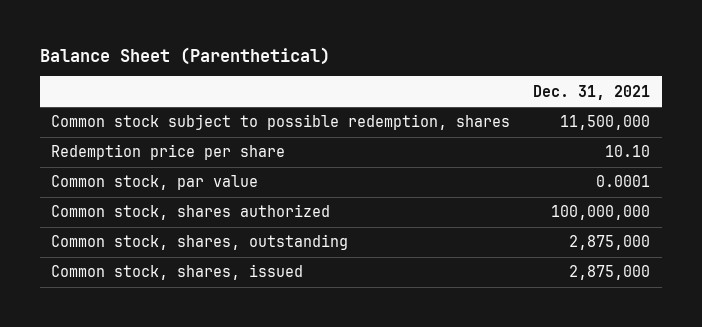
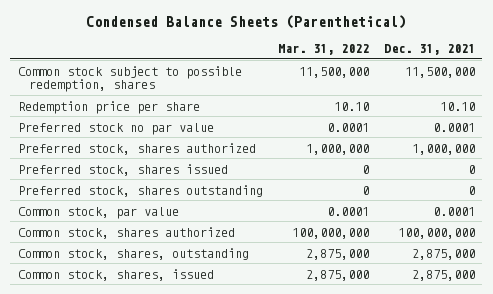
[39,47,330,66] Balance Sheet (Parenthetical) -> [86,14,407,29] Condensed Balance Sheets (Parenthetical)
none -> [277,43,369,55] Mar. 31, 2022
none -> [17,122,214,135] Preferred stock no par value
none -> [17,142,256,155] Preferred stock, shares authorized
none -> [17,163,228,176] Preferred stock, shares issued
none -> [17,184,263,197] Preferred stock, shares outstanding

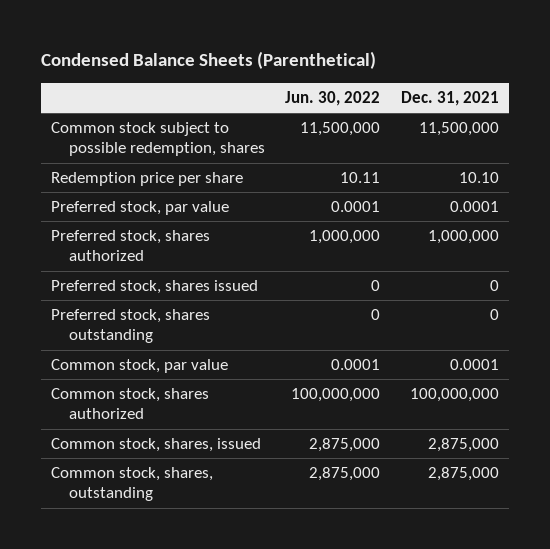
[277,43,369,55] Mar. 31, 2022 -> none
none -> [285,90,381,106] Jun. 30, 2022
[17,122,214,135] Preferred stock no par value -> [51,201,230,216] Preferred stock, par value
[17,247,249,260] Common stock, shares, outstanding -> [51,467,214,502] Common stock, shares, outstanding

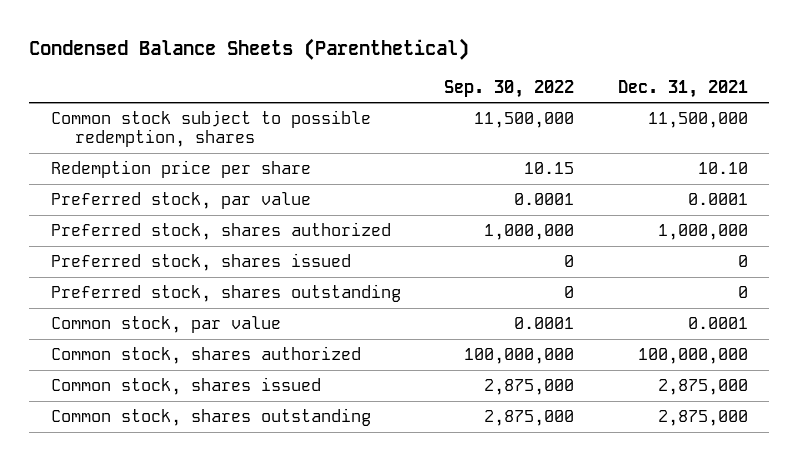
[285,90,381,106] Jun. 30, 2022 -> none
none -> [444,79,575,98] Sep. 30, 2022
[51,438,262,453] Common stock, shares, issued -> [50,377,321,396] Common stock, shares issued
[51,467,214,502] Common stock, shares, outstanding -> [50,408,371,427] Common stock, shares outstanding

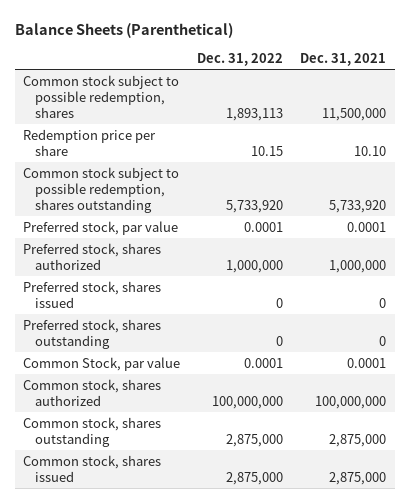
[29,37,470,60] Condensed Balance Sheets (Parenthetical) -> [14,22,233,38] Balance Sheets (Parenthetical)
[444,79,575,98] Sep. 30, 2022 -> none
none -> [197,53,284,67] Dec. 31, 2022
none -> [23,166,180,214] Common stock subject to possible redemption, shares outstanding
[50,316,281,334] Common stock, par value -> [23,356,181,371] Common Stock, par value
[50,377,321,396] Common stock, shares issued -> [23,454,162,482] Common stock, shares issued

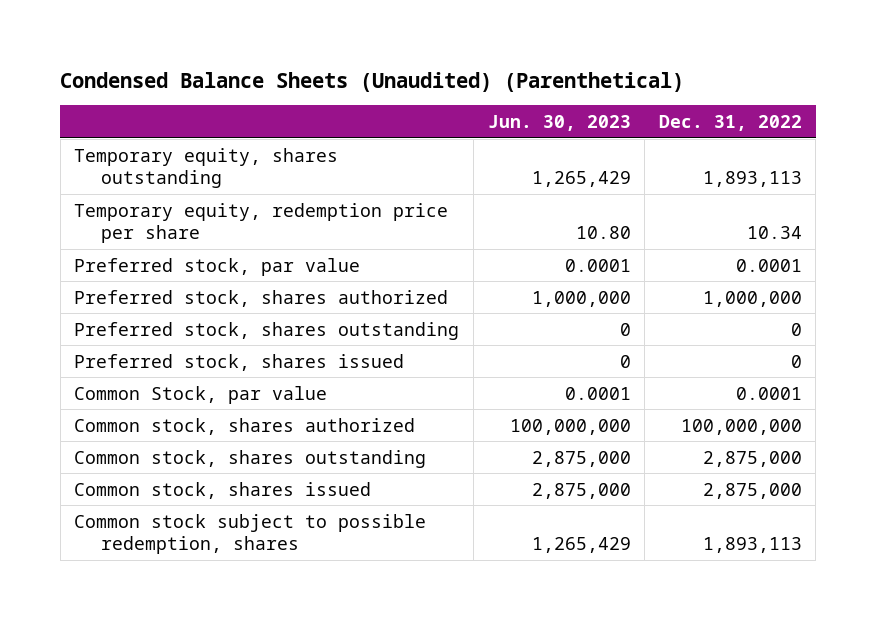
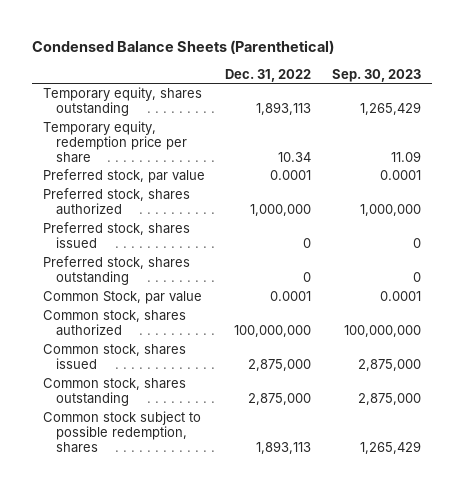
[60,71,685,92] Condensed Balance Sheets (Unaudited) (Parenthetical) -> [32,40,335,55] Condensed Balance Sheets (Parenthetical)
[487,115,631,132] Jun. 30, 2023 -> none
none -> [332,68,422,82] Sep. 30, 2023
[74,321,460,340] Preferred stock, shares outstanding -> [42,255,190,285] Preferred stock, shares outstanding
[74,449,427,468] Common stock, shares outstanding -> [42,377,186,406] Common stock, shares outstanding

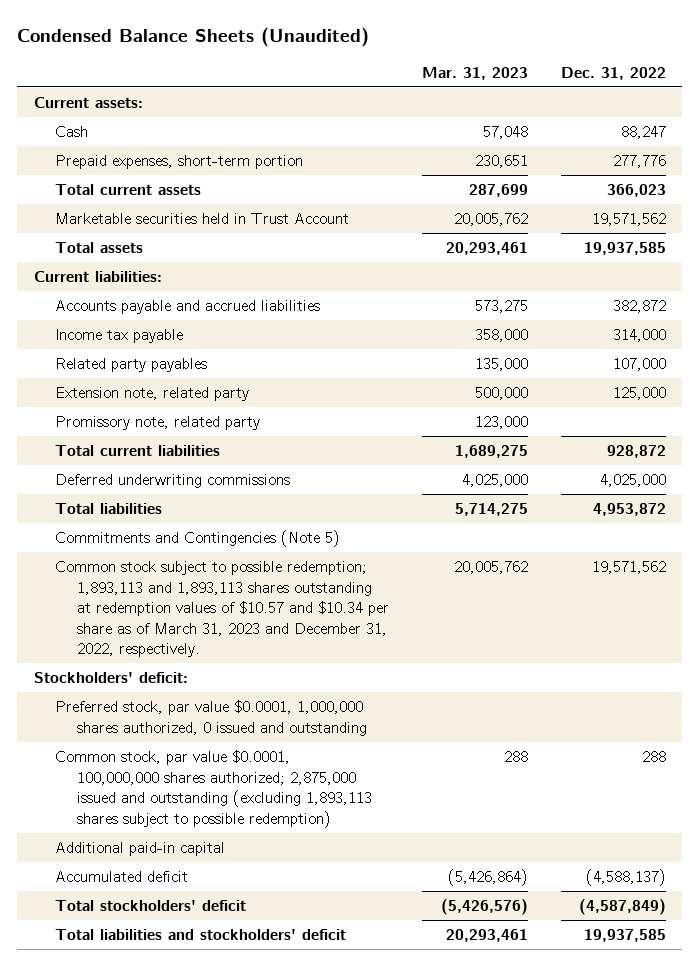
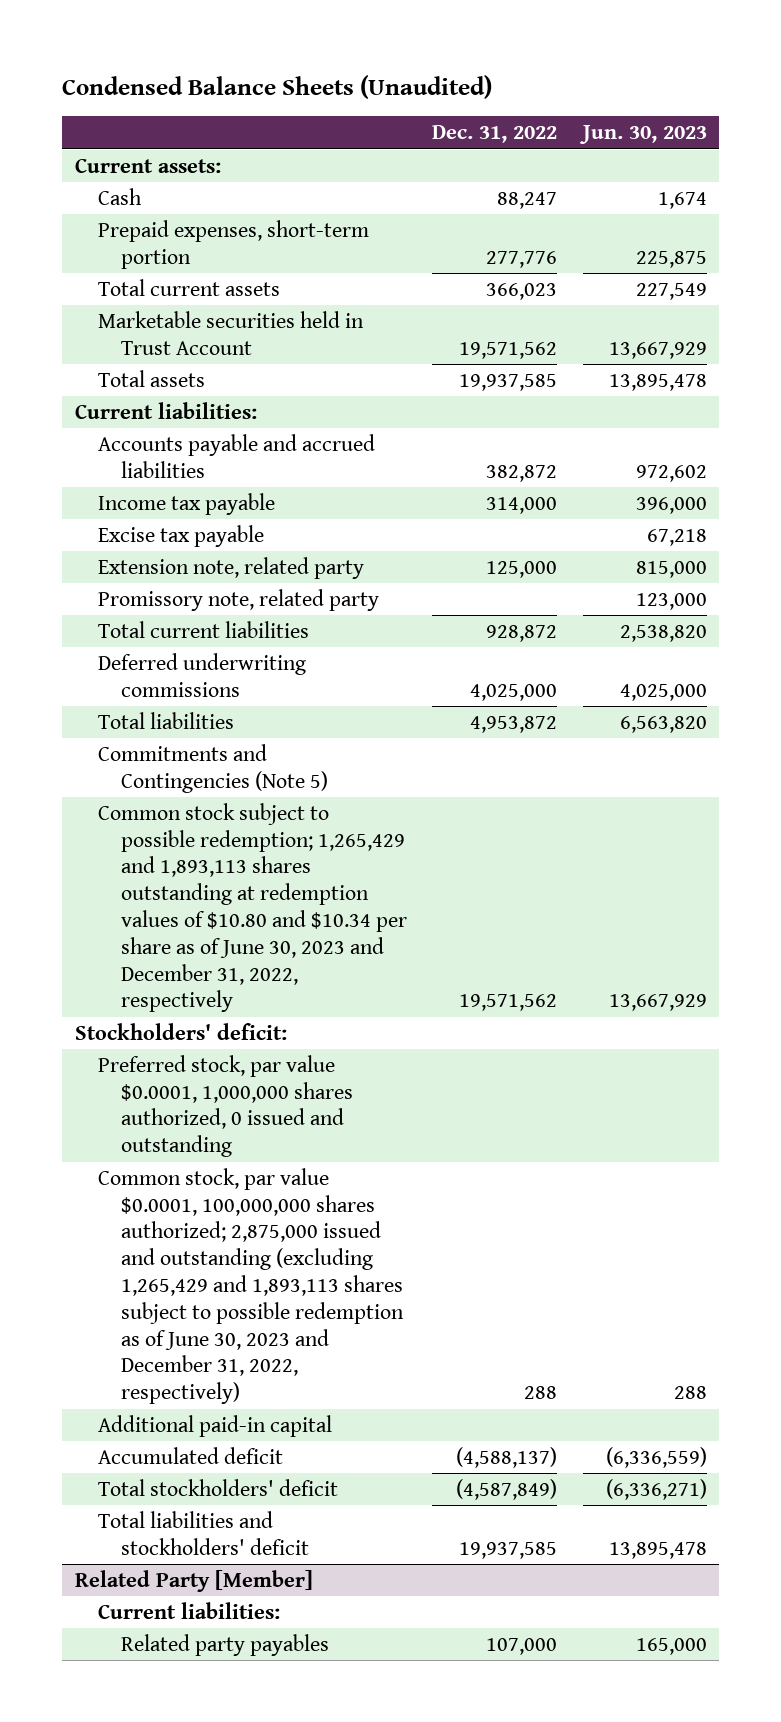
[421,66,528,80] Mar. 31, 2023 -> none
none -> [578,125,707,145] Jun. 30, 2023
[55,358,208,373] Related party payables -> none
none -> [97,524,264,547] Excise tax payable
[55,561,389,658] Common stock subject to possible redemption; 1,893,113 and 1,893,113 shares outstanding at redemption values of $10.57 and $10.34 per share as of March 31, 2023 and December 31, 2022, respectively. -> [97,802,407,1013] Common stock subject to possible redemption; 1,265,429 and 1,893,113 shares outstanding at redemption values of $10.80 and $10.34 per share as of June 30, 2023 and December 31, 2022, respectively
[55,750,372,828] Common stock, par value $0.0001, 100,000,000 shares authorized; 2,875,000 issued and outstanding (excluding 1,893,113 shares subject to possible redemption) -> [97,1167,404,1405] Common stock, par value $0.0001, 100,000,000 shares authorized; 2,875,000 issued and outstanding (excluding 1,265,429 and 1,893,113 shares subject to possible redemption as of June 30, 2023 and December 31, 2022, respectively)
none -> [74,1569,313,1592] Related Party [Member]
none -> [97,1601,280,1619] Current liabilities:
none -> [120,1633,329,1656] Related party payables

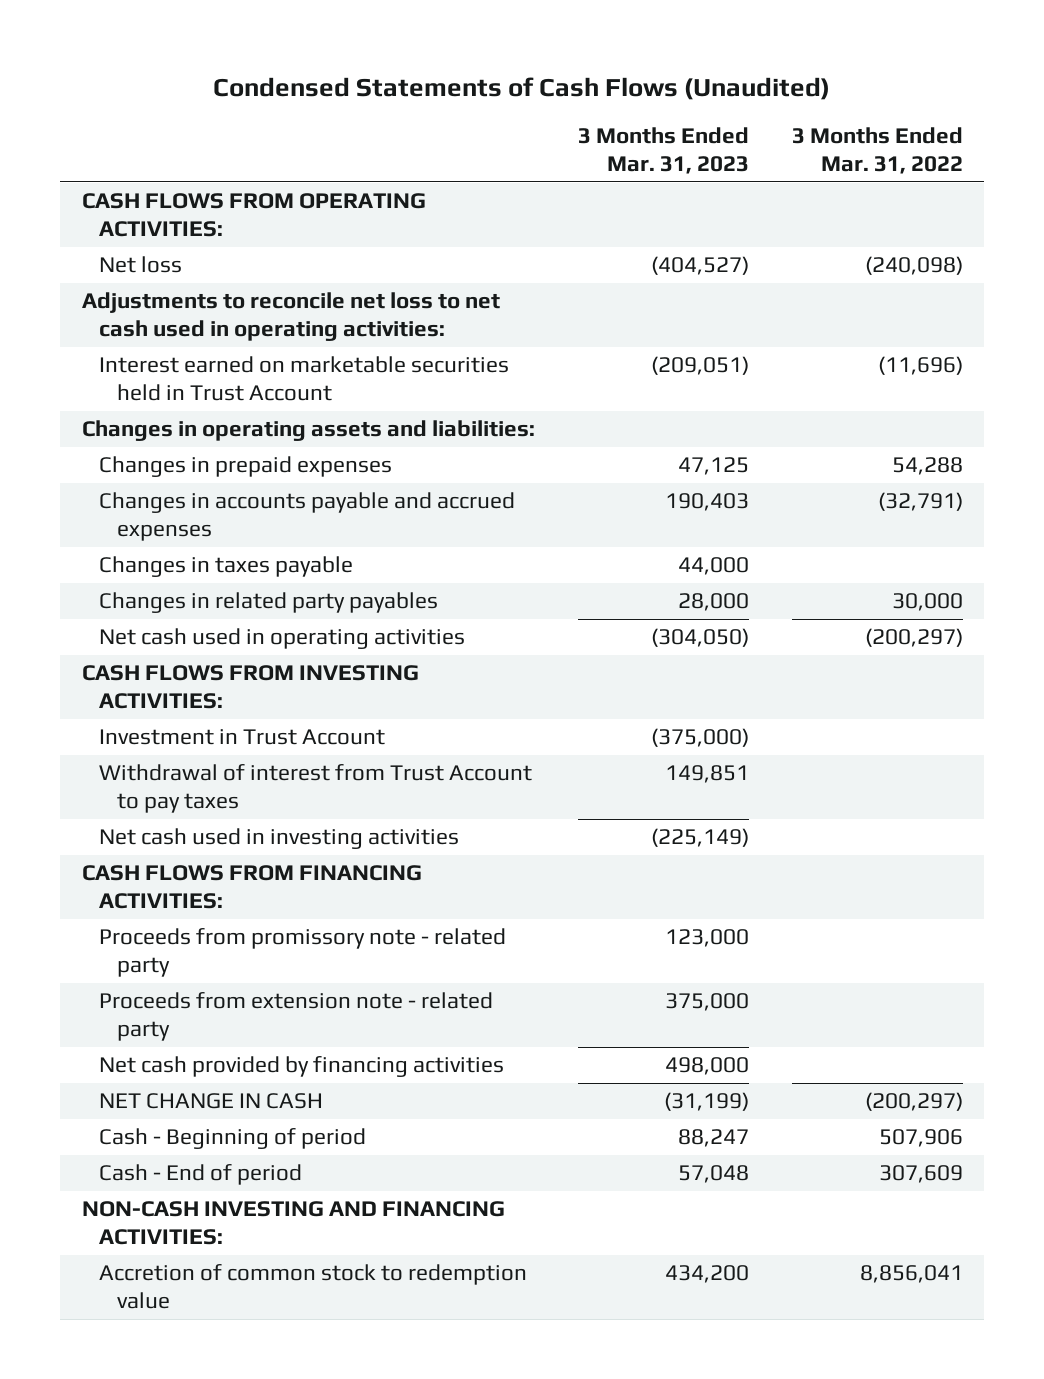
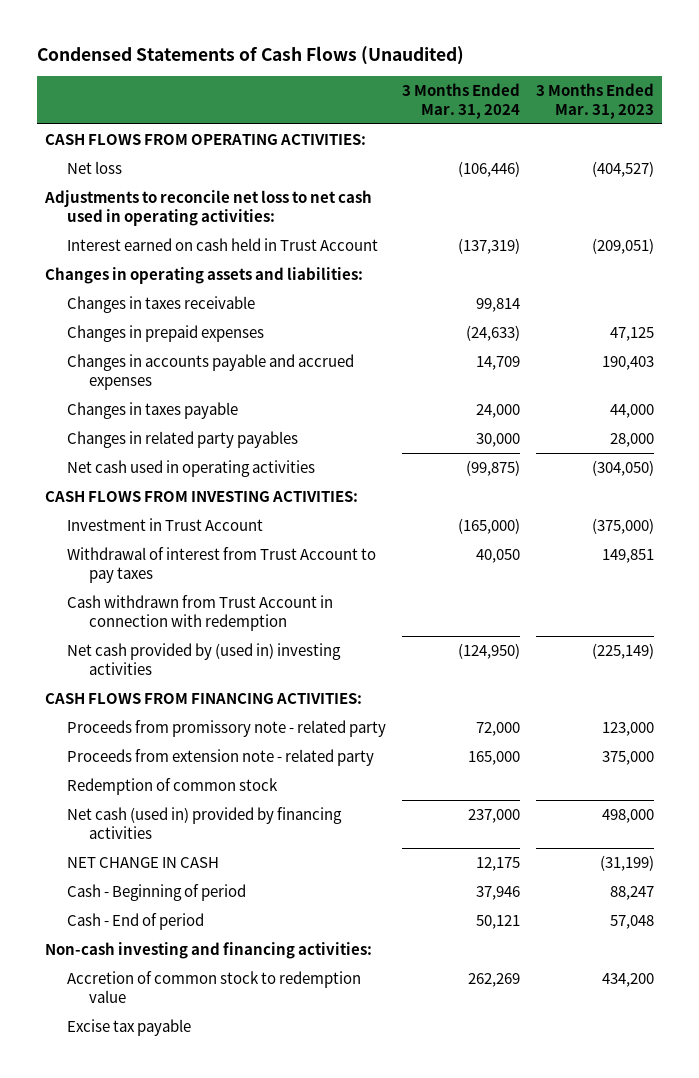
[791,127,963,175] 3 Months Ended Mar. 31, 2022 -> none
none -> [401,83,520,119] 3 Months Ended Mar. 31, 2024
[99,356,510,402] Interest earned on marketable securities held in Trust Account -> [66,238,378,252] Interest earned on cash held in Trust Account
none -> [66,296,255,314] Changes in taxes receivable
none -> [66,595,333,632] Cash withdrawn from Trust Account in connection with redemption
[99,828,460,850] Net cash used in investing activities -> [66,643,341,676] Net cash provided by (used in) investing activities
none -> [66,778,278,796] Redemption of common stock
[99,1056,505,1078] Net cash provided by financing activities -> [66,807,342,840] Net cash (used in) provided by financing activities
[81,1201,505,1246] NON-CASH INVESTING AND FINANCING ACTIVITIES: -> [44,942,372,960] Non-cash investing and financing activities:
none -> [66,1019,191,1037] Excise tax payable

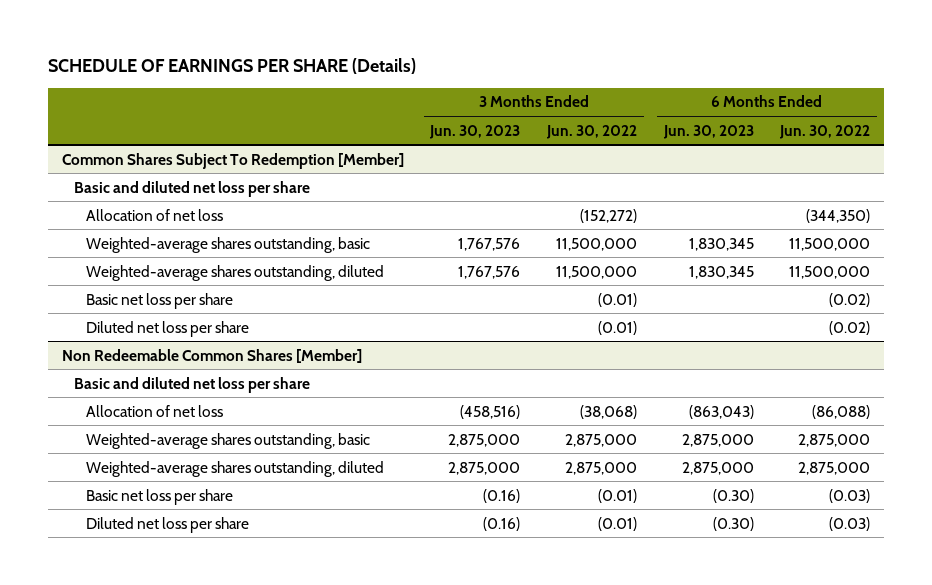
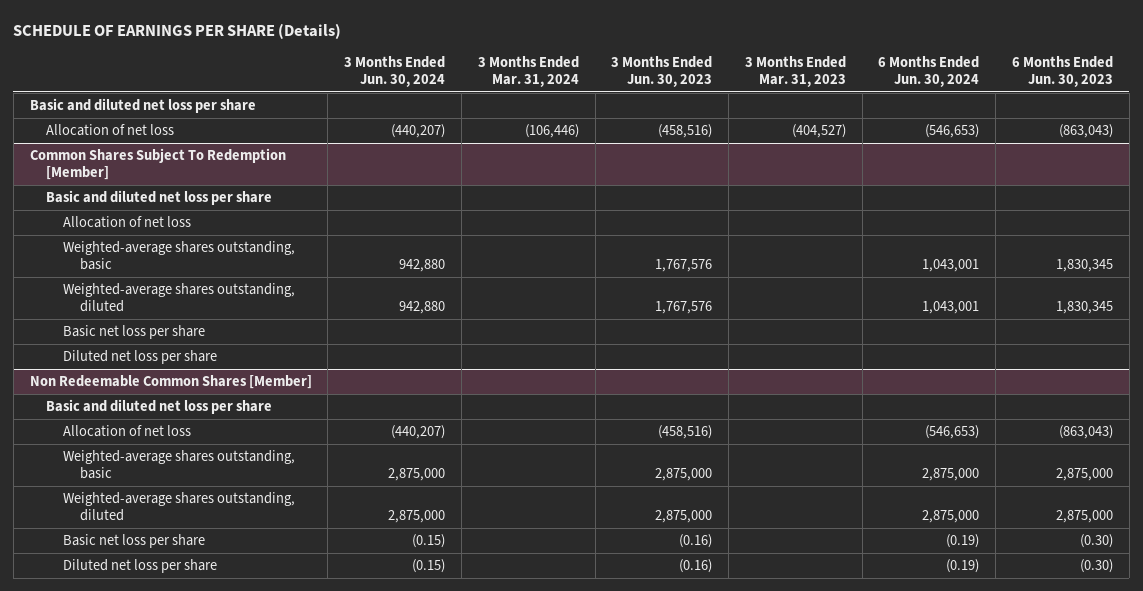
[546,124,638,139] Jun. 30, 2022 -> none
[779,124,871,139] Jun. 30, 2022 -> none
none -> [344,55,446,87] 3 Months Ended Jun. 30, 2024
none -> [477,55,579,87] 3 Months Ended Mar. 31, 2024
none -> [744,55,846,87] 3 Months Ended Mar. 31, 2023
none -> [878,55,980,87] 6 Months Ended Jun. 30, 2024
none -> [29,98,256,114] Basic and diluted net loss per share
none -> [46,124,175,137] Allocation of net loss

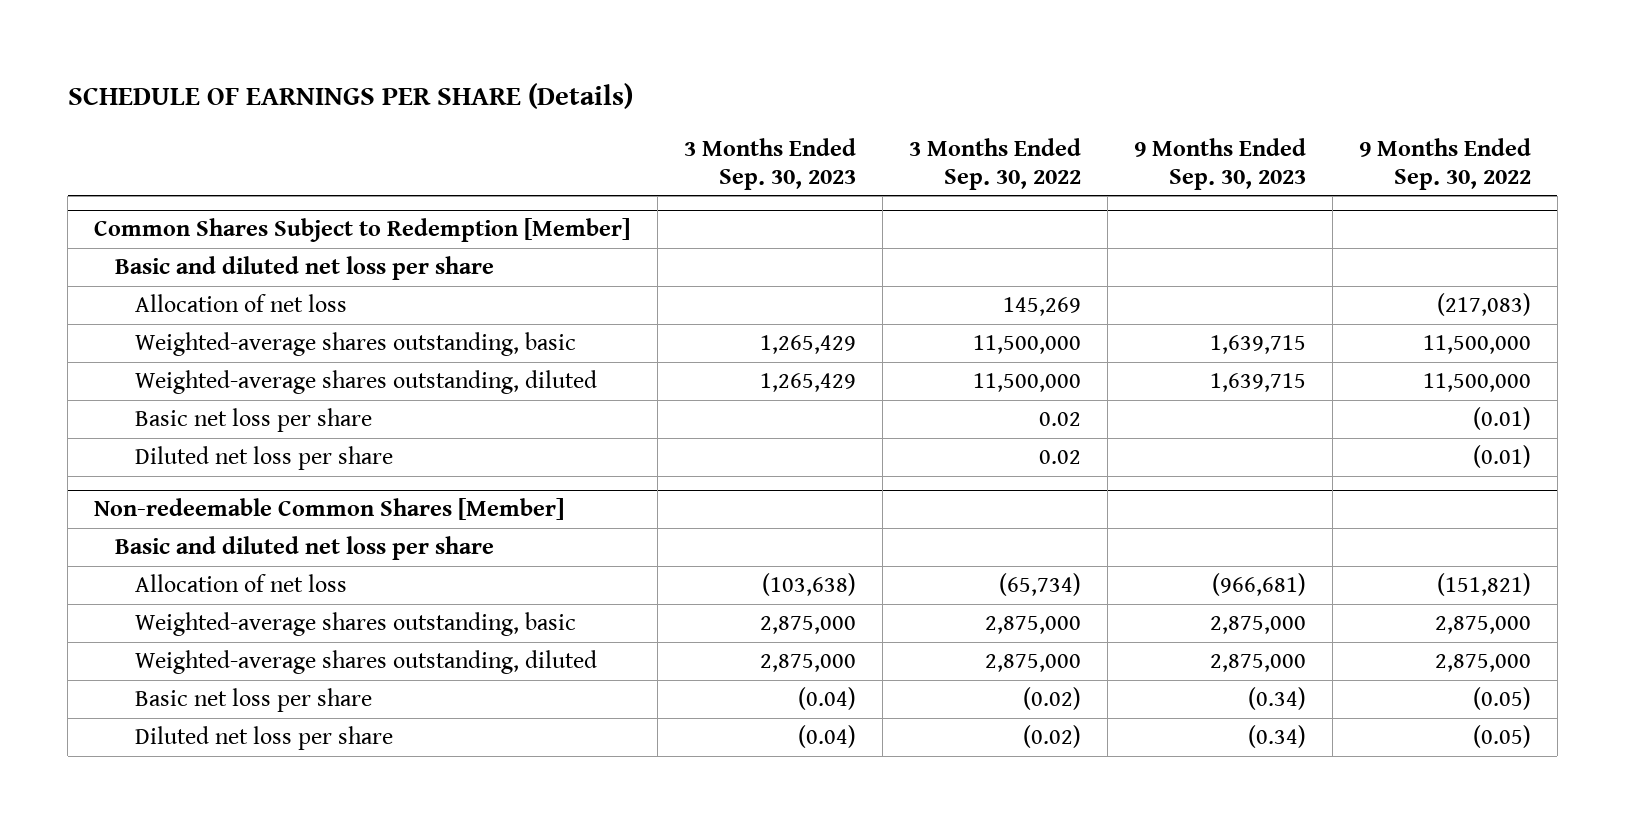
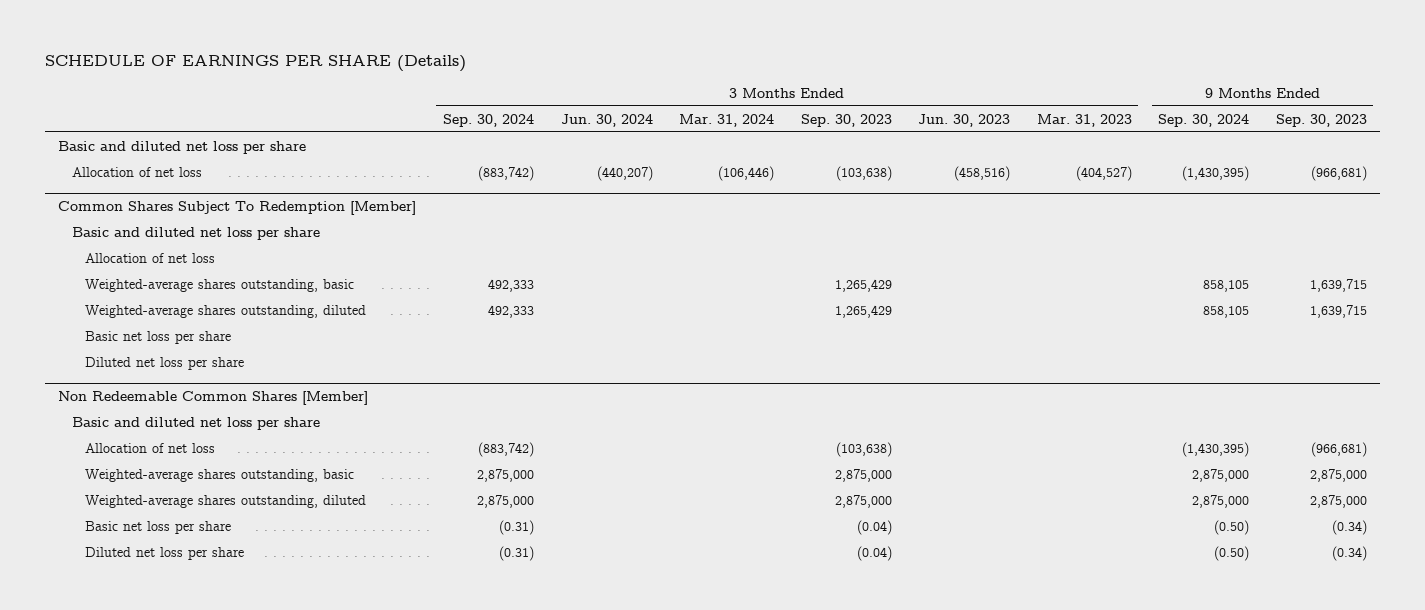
[908,137,1081,191] 3 Months Ended Sep. 30, 2022 -> none
[1358,137,1531,191] 9 Months Ended Sep. 30, 2022 -> none
none -> [442,113,534,127] Sep. 30, 2024
none -> [560,113,653,127] Jun. 30, 2024
none -> [679,113,775,127] Mar. 31, 2024
none -> [918,113,1011,127] Jun. 30, 2023
none -> [1036,113,1132,127] Mar. 31, 2023
none -> [1158,113,1250,127] Sep. 30, 2024
[94,218,631,243] Common Shares Subject to Redemption [Member] -> none
none -> [71,166,202,177] Allocation of net loss
none -> [58,200,417,215] Common Shares Subject To Redemption [Member]
none -> [71,226,320,240] Basic and diluted net loss per share
[94,498,565,521] Non-redeemable Common Shares [Member] -> [58,390,369,405] Non Redeemable Common Shares [Member]

